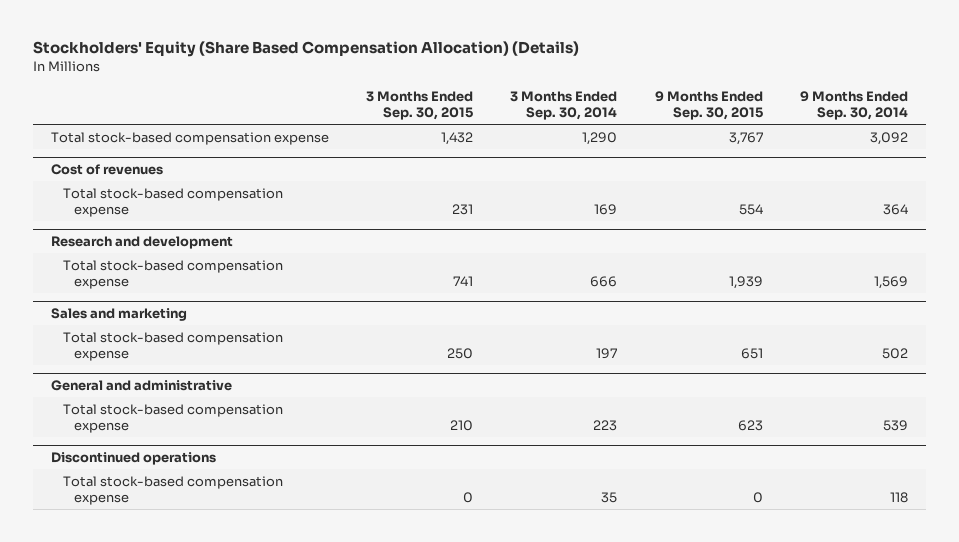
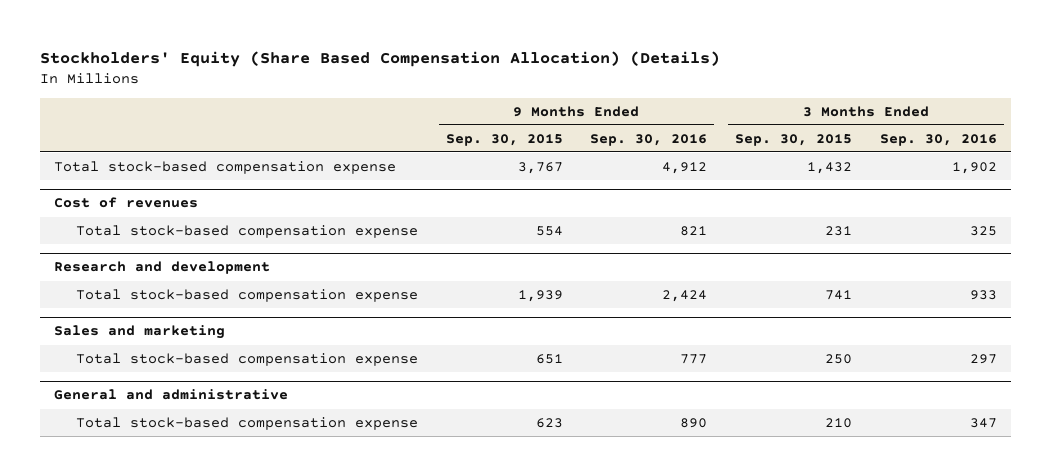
[510,91,618,121] 3 Months Ended Sep. 30, 2014 -> none
[799,91,908,121] 9 Months Ended Sep. 30, 2014 -> none
none -> [590,133,708,146] Sep. 30, 2016
none -> [880,133,998,146] Sep. 30, 2016
[51,451,217,465] Discontinued operations -> none
[62,475,283,506] Total stock-based compensation expense -> none

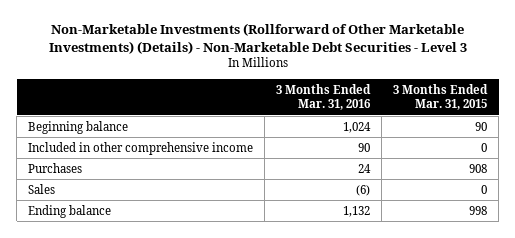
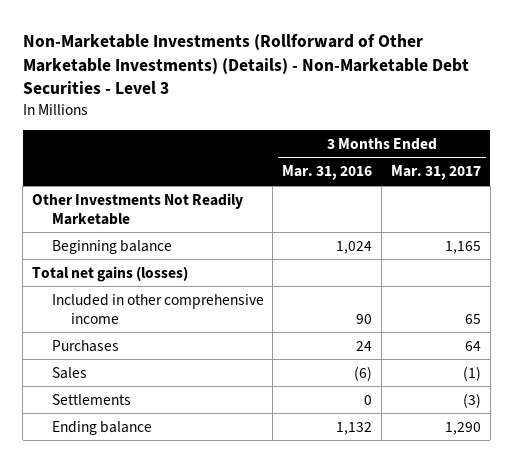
[393,83,489,110] 3 Months Ended Mar. 31, 2015 -> none
none -> [390,165,481,181] Mar. 31, 2017
none -> [32,192,244,225] Other Investments Not Readily Marketable
none -> [32,265,189,282] Total net gains (losses)
none -> [51,393,131,405] Settlements

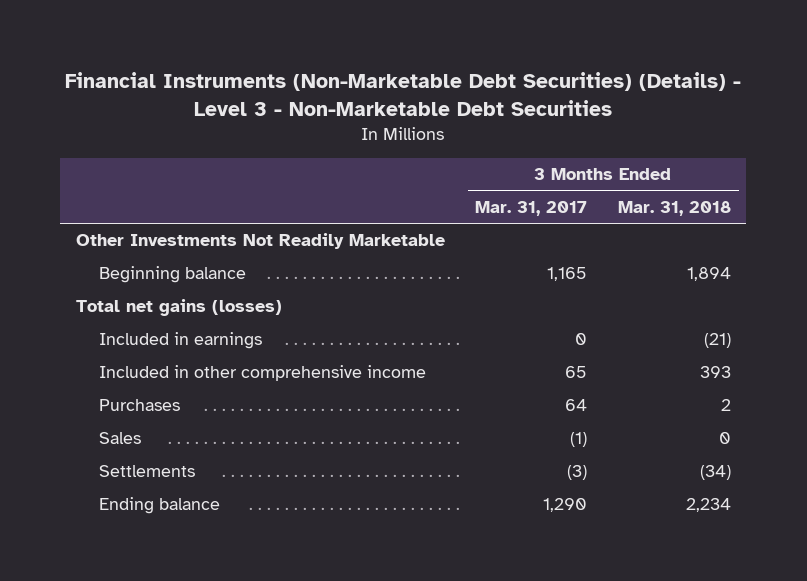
[22,33,469,95] Non-Marketable Investments (Rollforward of Other Marketable Investments) (Details) - Non-Marketable Debt Securities - Level 3 -> [65,71,742,116] Financial Instruments (Non-Marketable Debt Securities) (Details) - Level 3 - Non-Marketable Debt Securities
[282,165,373,181] Mar. 31, 2016 -> none
none -> [617,200,731,216] Mar. 31, 2018
none -> [99,332,263,350] Included in earnings

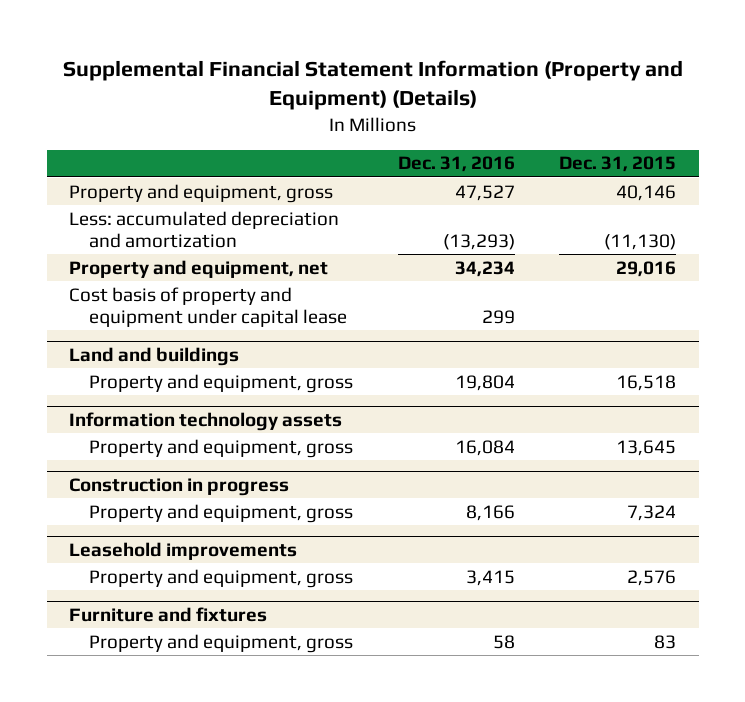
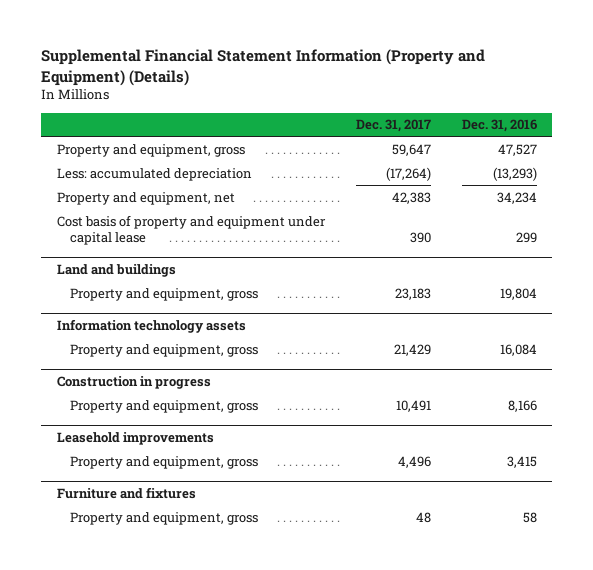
[559,156,677,173] Dec. 31, 2015 -> none
none -> [355,119,431,133] Dec. 31, 2017
[69,210,340,248] Less: accumulated depreciation and amortization -> [56,167,252,181] Less: accumulated depreciation

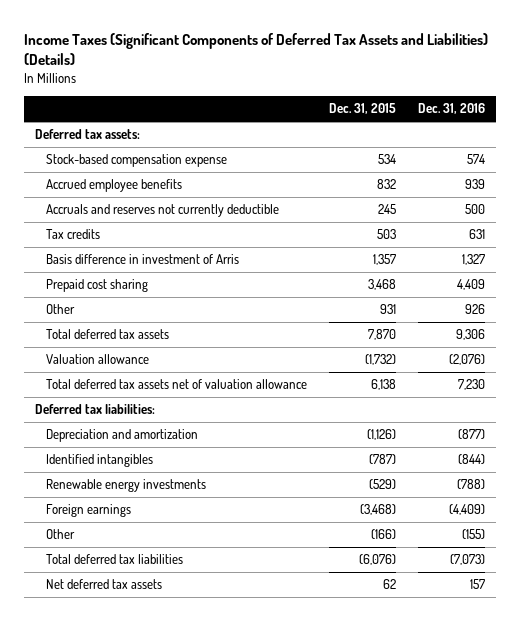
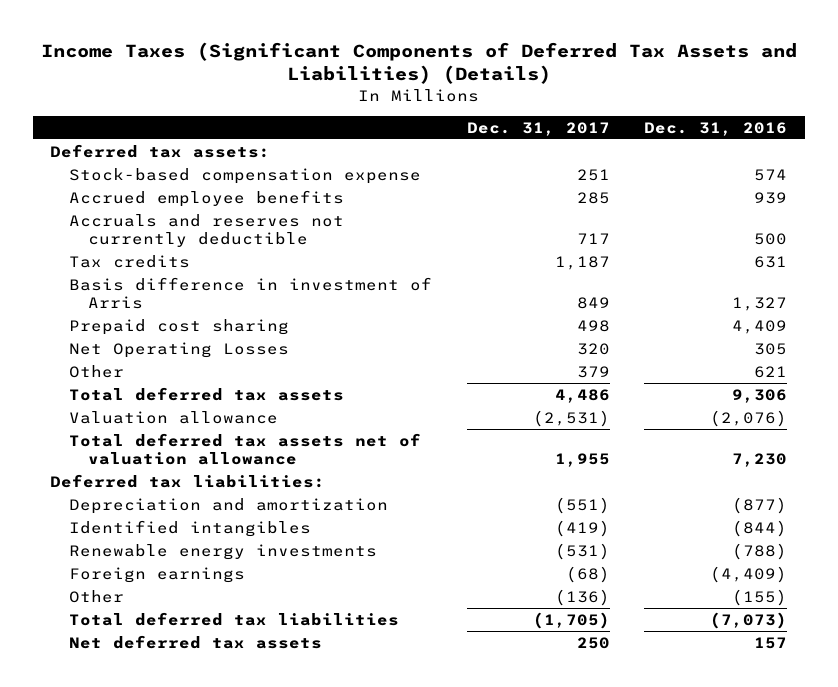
[329,103,397,115] Dec. 31, 2015 -> none
none -> [466,121,610,136] Dec. 31, 2017
none -> [69,341,290,358] Net Operating Losses
[464,304,485,315] 926 -> [754,365,788,378] 621

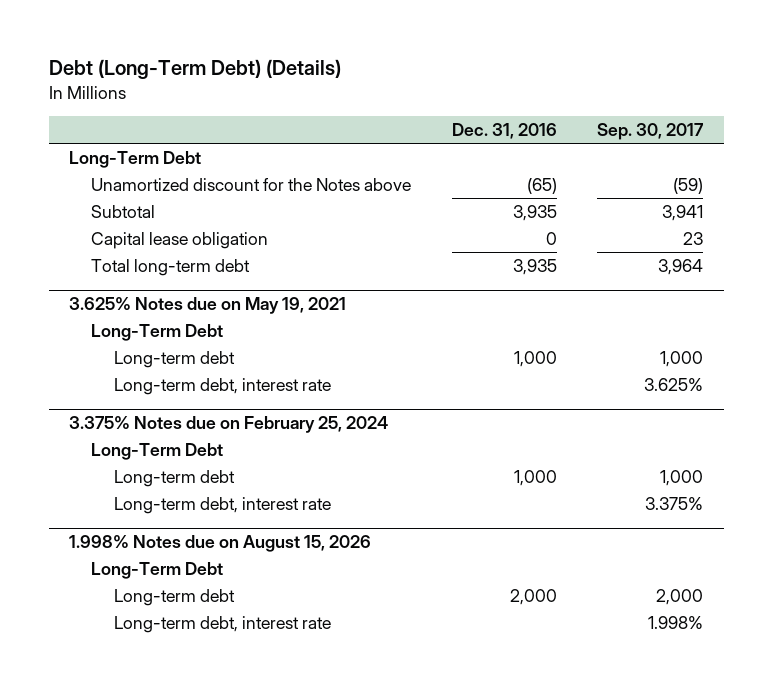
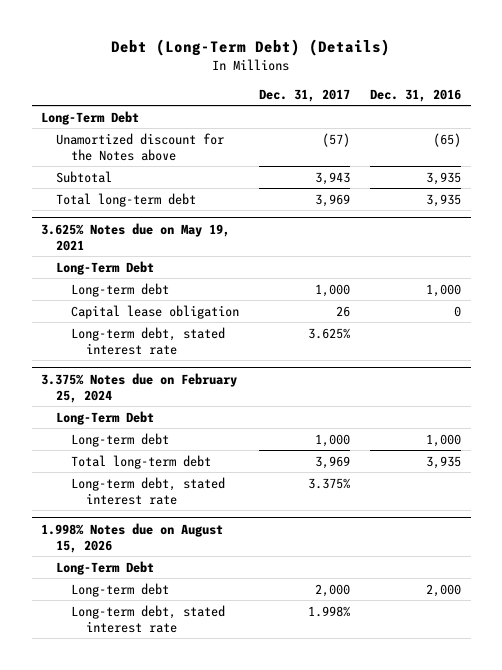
[597,122,705,140] Sep. 30, 2017 -> none
none -> [259,88,351,102] Dec. 31, 2017
[91,231,269,249] Capital lease obligation -> none
none -> [71,304,240,319] Capital lease obligation
[113,377,331,395] Long-term debt, interest rate -> [71,326,226,355] Long-term debt, stated interest rate
none -> [71,454,212,469] Total long-term debt
[113,496,331,514] Long-term debt, interest rate -> [71,476,226,505] Long-term debt, stated interest rate
[113,615,331,633] Long-term debt, interest rate -> [71,604,226,633] Long-term debt, stated interest rate

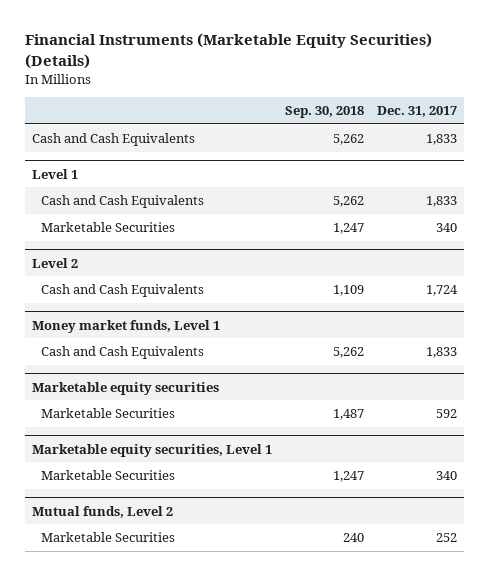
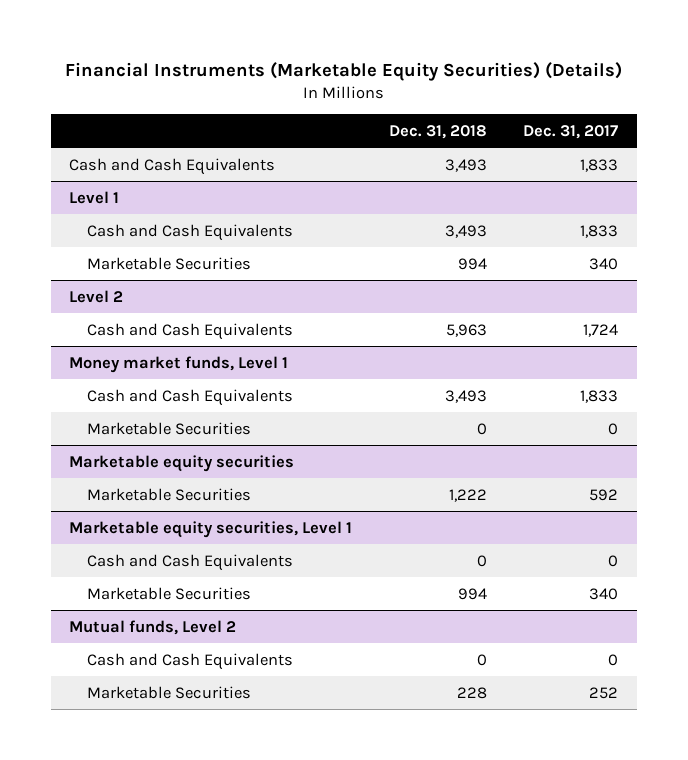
[284,106,364,119] Sep. 30, 2018 -> none
none -> [388,124,487,139] Dec. 31, 2018
none -> [87,421,252,435] Marketable Securities
none -> [87,553,294,571] Cash and Cash Equivalents
none -> [87,652,294,670] Cash and Cash Equivalents

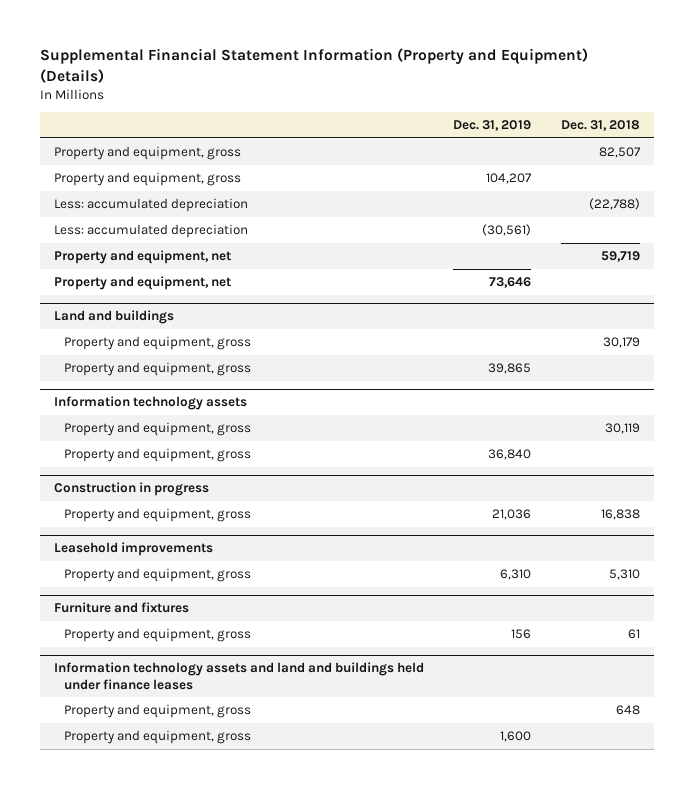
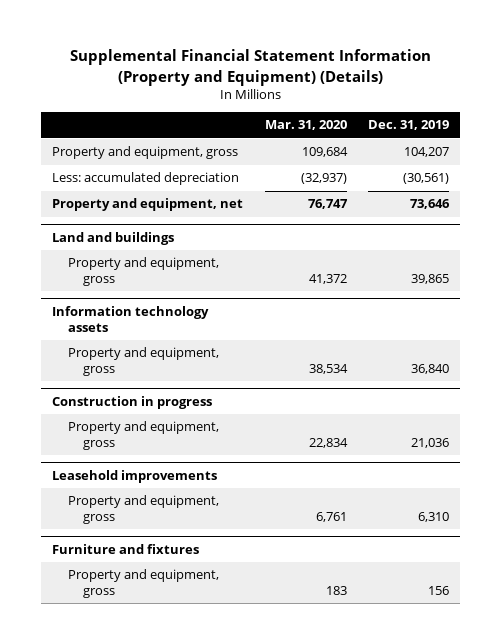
[560,120,640,132] Dec. 31, 2018 -> none
none -> [264,120,347,131] Mar. 31, 2020
[54,146,242,161] Property and equipment, gross -> none
[54,198,249,213] Less: accumulated depreciation -> none
[54,250,232,265] Property and equipment, net -> none
[63,336,251,351] Property and equipment, gross -> none
[63,422,251,437] Property and equipment, gross -> none
[54,662,425,690] Information technology assets and land and buildings held under finance leases -> none
[63,704,251,719] Property and equipment, gross -> none
[63,730,251,745] Property and equipment, gross -> none

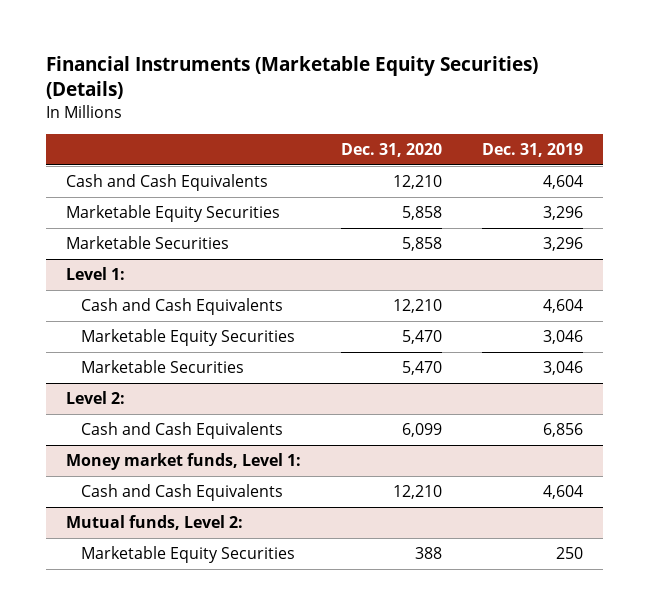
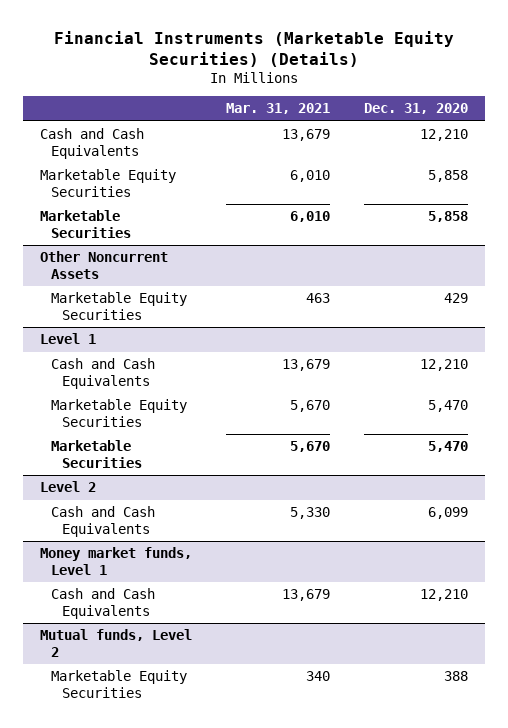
[482,143,584,158] Dec. 31, 2019 -> none
none -> [225,103,330,115] Mar. 31, 2021
none -> [40,251,169,279] Other Noncurrent Assets
none -> [51,292,188,320] Marketable Equity Securities
[65,267,125,281] Level 1: -> [40,333,97,345] Level 1
[65,391,125,405] Level 2: -> [40,481,97,493] Level 2
[65,453,301,471] Money market funds, Level 1: -> [40,547,193,575] Money market funds, Level 1
[65,515,243,531] Mutual funds, Level 2: -> [40,629,193,657] Mutual funds, Level 2

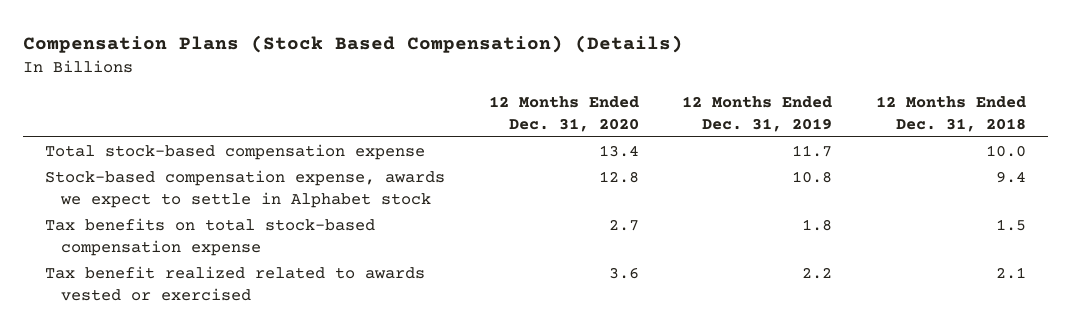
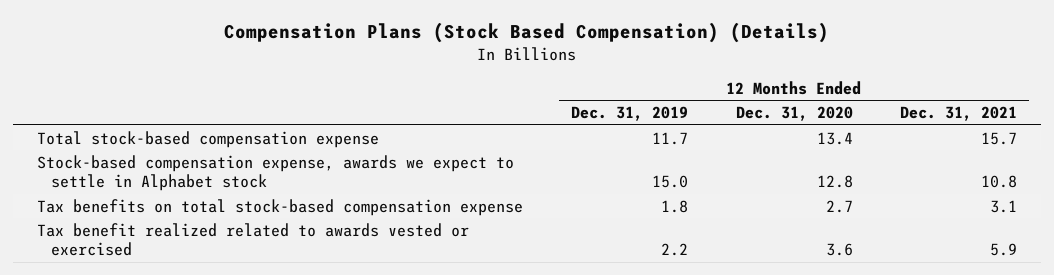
[875,95,1026,132] 12 Months Ended Dec. 31, 2018 -> none
none -> [900,106,1018,122] Dec. 31, 2021
[792,171,833,184] 10.8 -> [651,175,688,189] 15.0

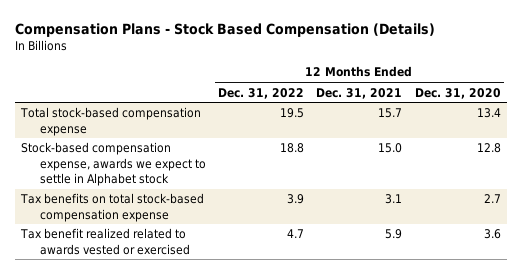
[224,22,830,44] Compensation Plans (Stock Based Compensation) (Details) -> [15,22,436,37] Compensation Plans - Stock Based Compensation (Details)
[570,106,688,122] Dec. 31, 2019 -> none
none -> [218,87,305,99] Dec. 31, 2022
[981,175,1018,189] 10.8 -> [378,143,403,154] 15.0

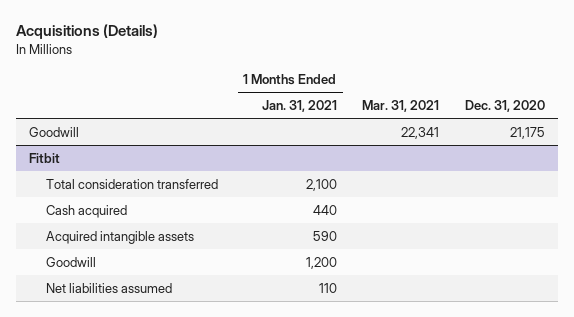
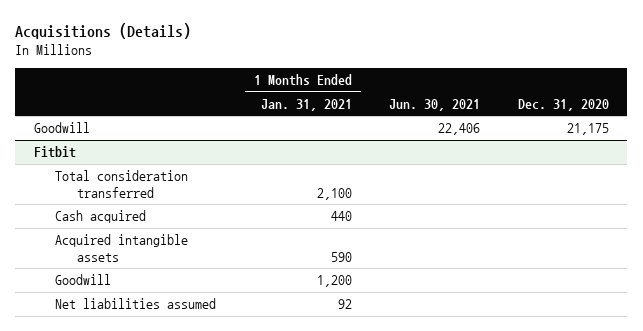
[362,99,440,112] Mar. 31, 2021 -> none
none -> [389,98,481,111] Jun. 30, 2021
[318,282,337,293] 110 -> [337,299,352,310] 92

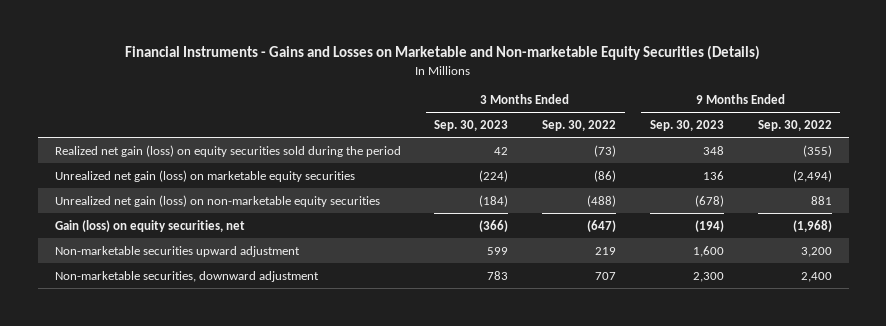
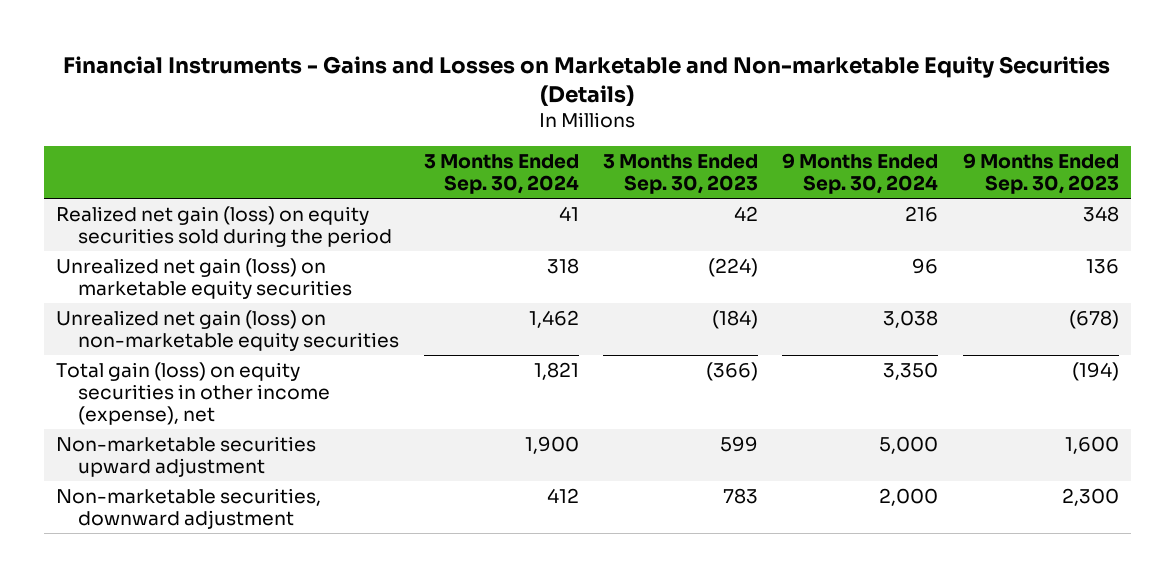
[542,120,617,132] Sep. 30, 2022 -> none
[757,120,832,132] Sep. 30, 2022 -> none
none -> [423,154,579,195] 3 Months Ended Sep. 30, 2024
none -> [782,153,939,195] 9 Months Ended Sep. 30, 2024
[54,219,245,232] Gain (loss) on equity securities, net -> [55,361,331,425] Total gain (loss) on equity securities in other income (expense), net

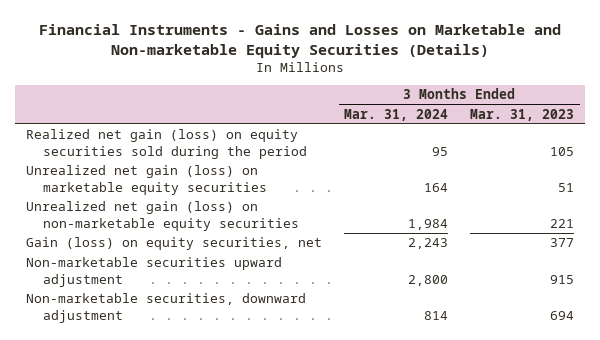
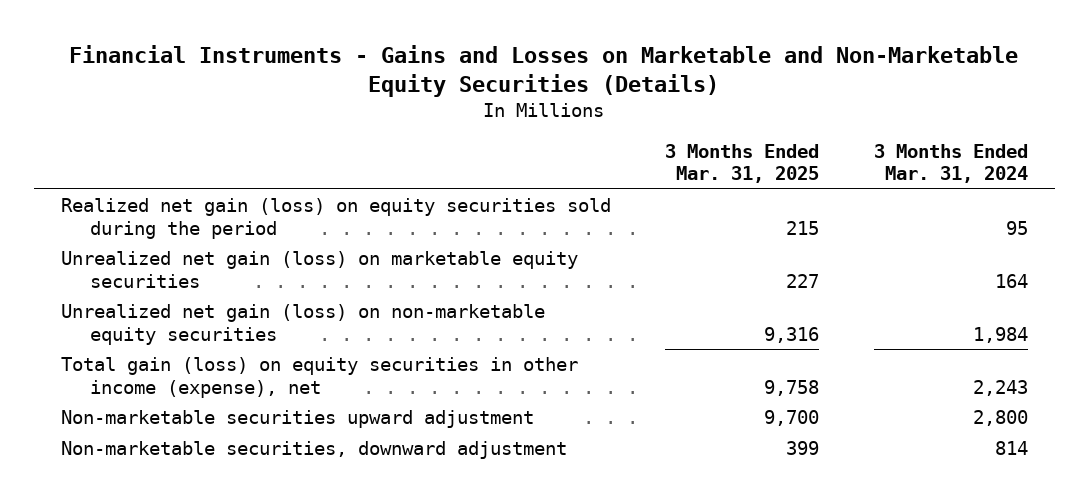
[39,23,562,58] Financial Instruments - Gains and Losses on Marketable and Non-marketable Equity Securities (Details) -> [69,44,1019,97] Financial Instruments - Gains and Losses on Marketable and Non-Marketable Equity Securities (Details)
[470,108,575,121] Mar. 31, 2023 -> none
none -> [665,143,820,184] 3 Months Ended Mar. 31, 2025
[25,237,322,251] Gain (loss) on equity securities, net -> [60,357,578,398] Total gain (loss) on equity securities in other income (expense), net

